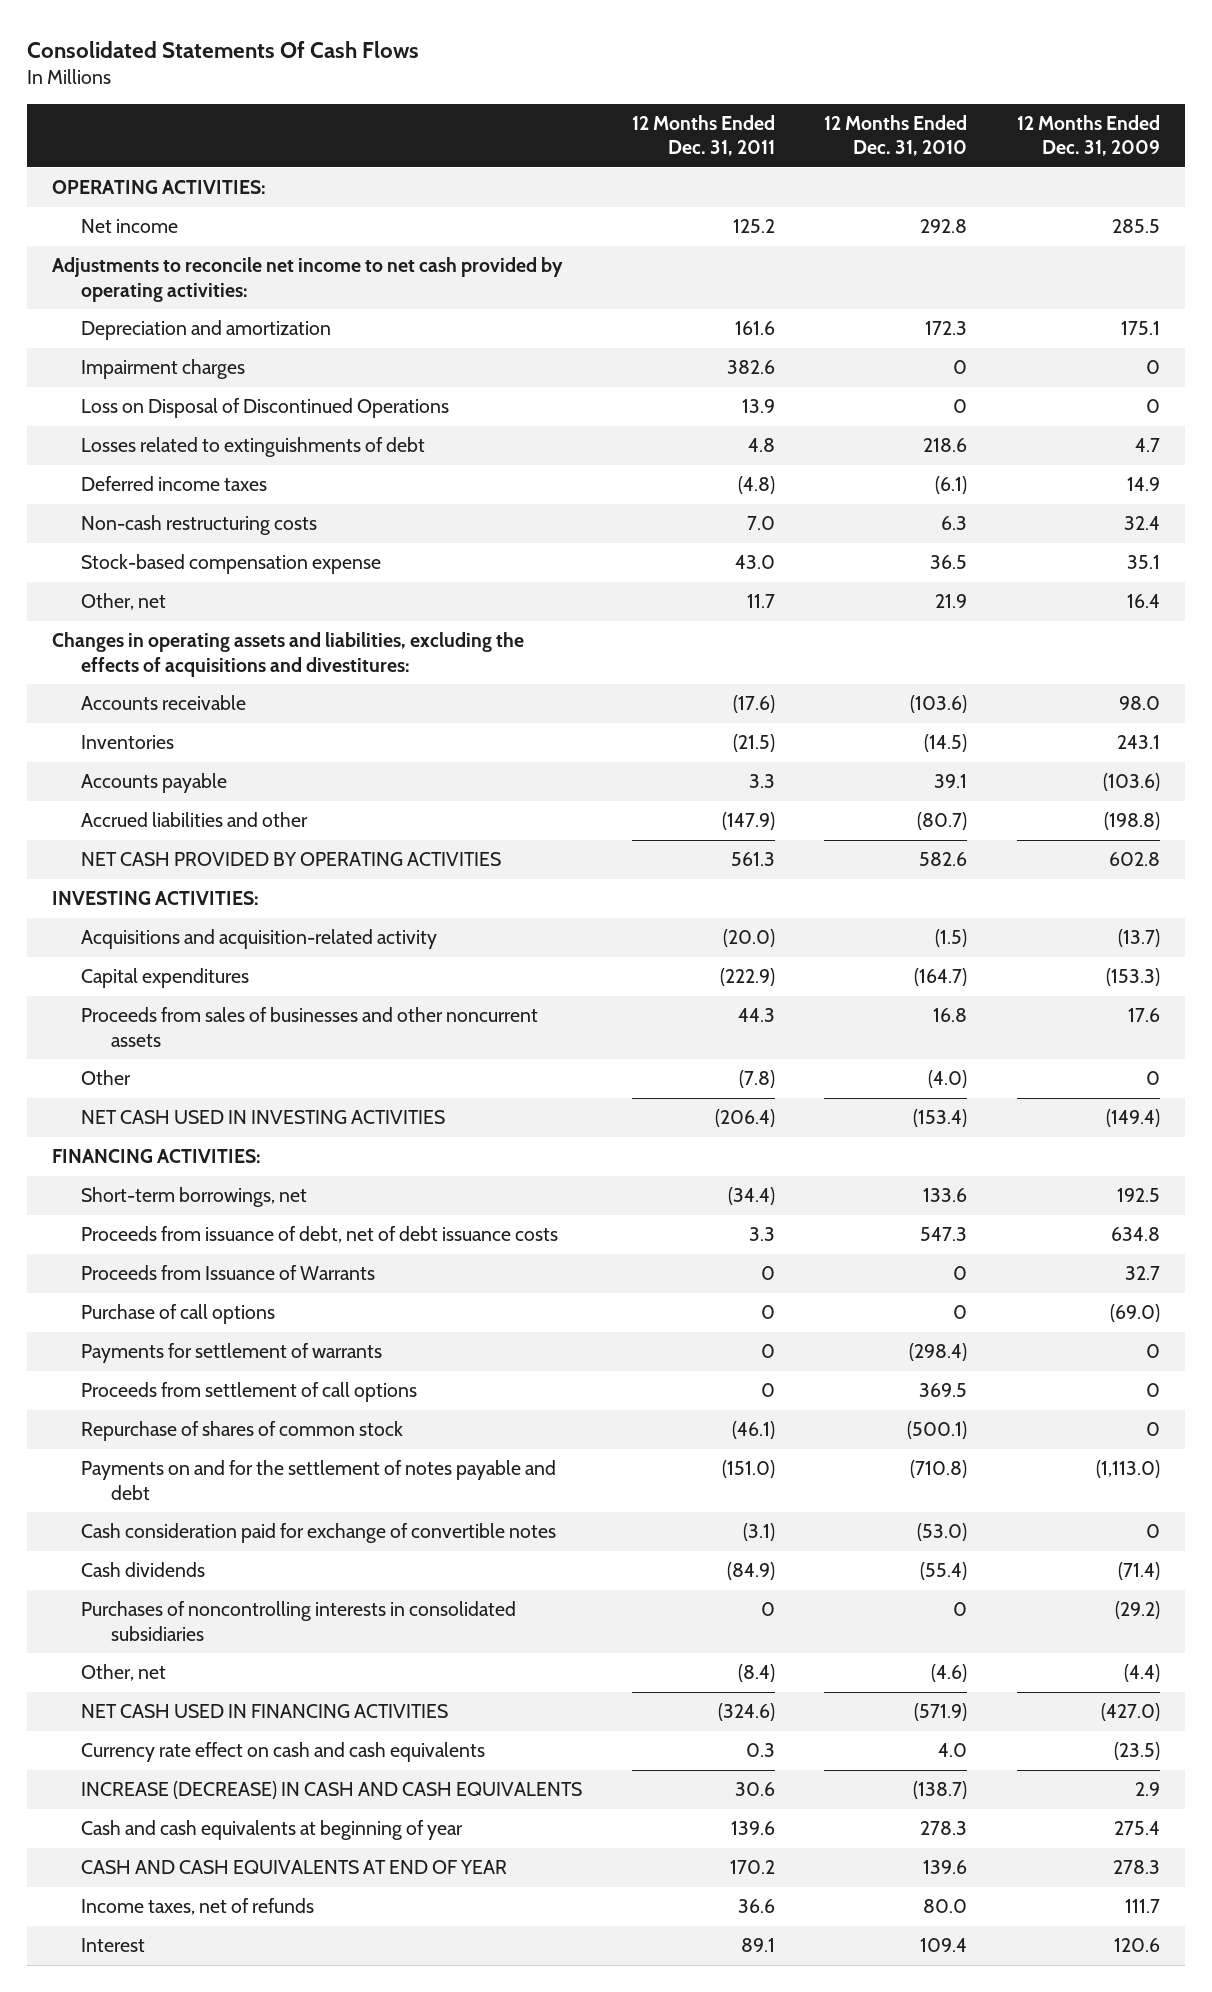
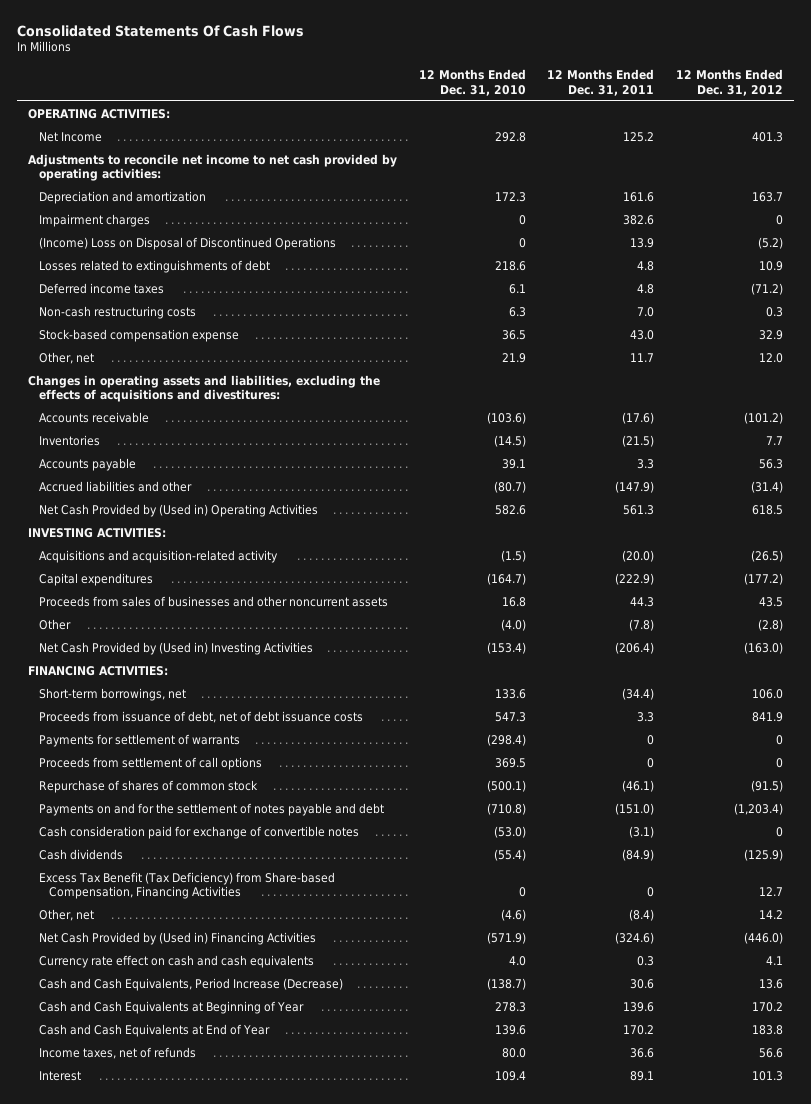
[1016,114,1160,157] 12 Months Ended Dec. 31, 2009 -> none
none -> [675,68,783,96] 12 Months Ended Dec. 31, 2012
[81,219,179,234] Net income -> [38,131,102,142] Net Income
[81,398,450,419] Loss on Disposal of Discontinued Operations -> [38,236,336,250] (Income) Loss on Disposal of Discontinued Operations
[737,476,775,495] (4.8) -> [637,283,655,294] 4.8
[935,476,968,495] (6.1) -> [508,283,526,294] 6.1
[81,852,502,867] NET CASH PROVIDED BY OPERATING ACTIVITIES -> [38,503,318,517] Net Cash Provided by (Used in) Operating Activities
[81,1110,446,1125] NET CASH USED IN INVESTING ACTIVITIES -> [38,641,313,655] Net Cash Provided by (Used in) Investing Activities
[81,1265,376,1281] Proceeds from Issuance of Warrants -> none
[81,1304,276,1325] Purchase of call options -> none
[81,1601,517,1641] Purchases of noncontrolling interests in consolidated subsidiaries -> none
none -> [38,871,335,900] Excess Tax Benefit (Tax Deficiency) from Share-based Compensation, Financing Activities
[81,1704,449,1719] NET CASH USED IN FINANCING ACTIVITIES -> [38,931,316,945] Net Cash Provided by (Used in) Financing Activities
[81,1781,583,1800] INCREASE (DECREASE) IN CASH AND CASH EQUIVALENTS -> [38,977,343,991] Cash and Cash Equivalents, Period Increase (Decrease)
[81,1820,464,1841] Cash and cash equivalents at beginning of year -> [38,1000,304,1014] Cash and Cash Equivalents at Beginning of Year
[81,1860,508,1875] CASH AND CASH EQUIVALENTS AT END OF YEAR -> [38,1023,270,1037] Cash and Cash Equivalents at End of Year

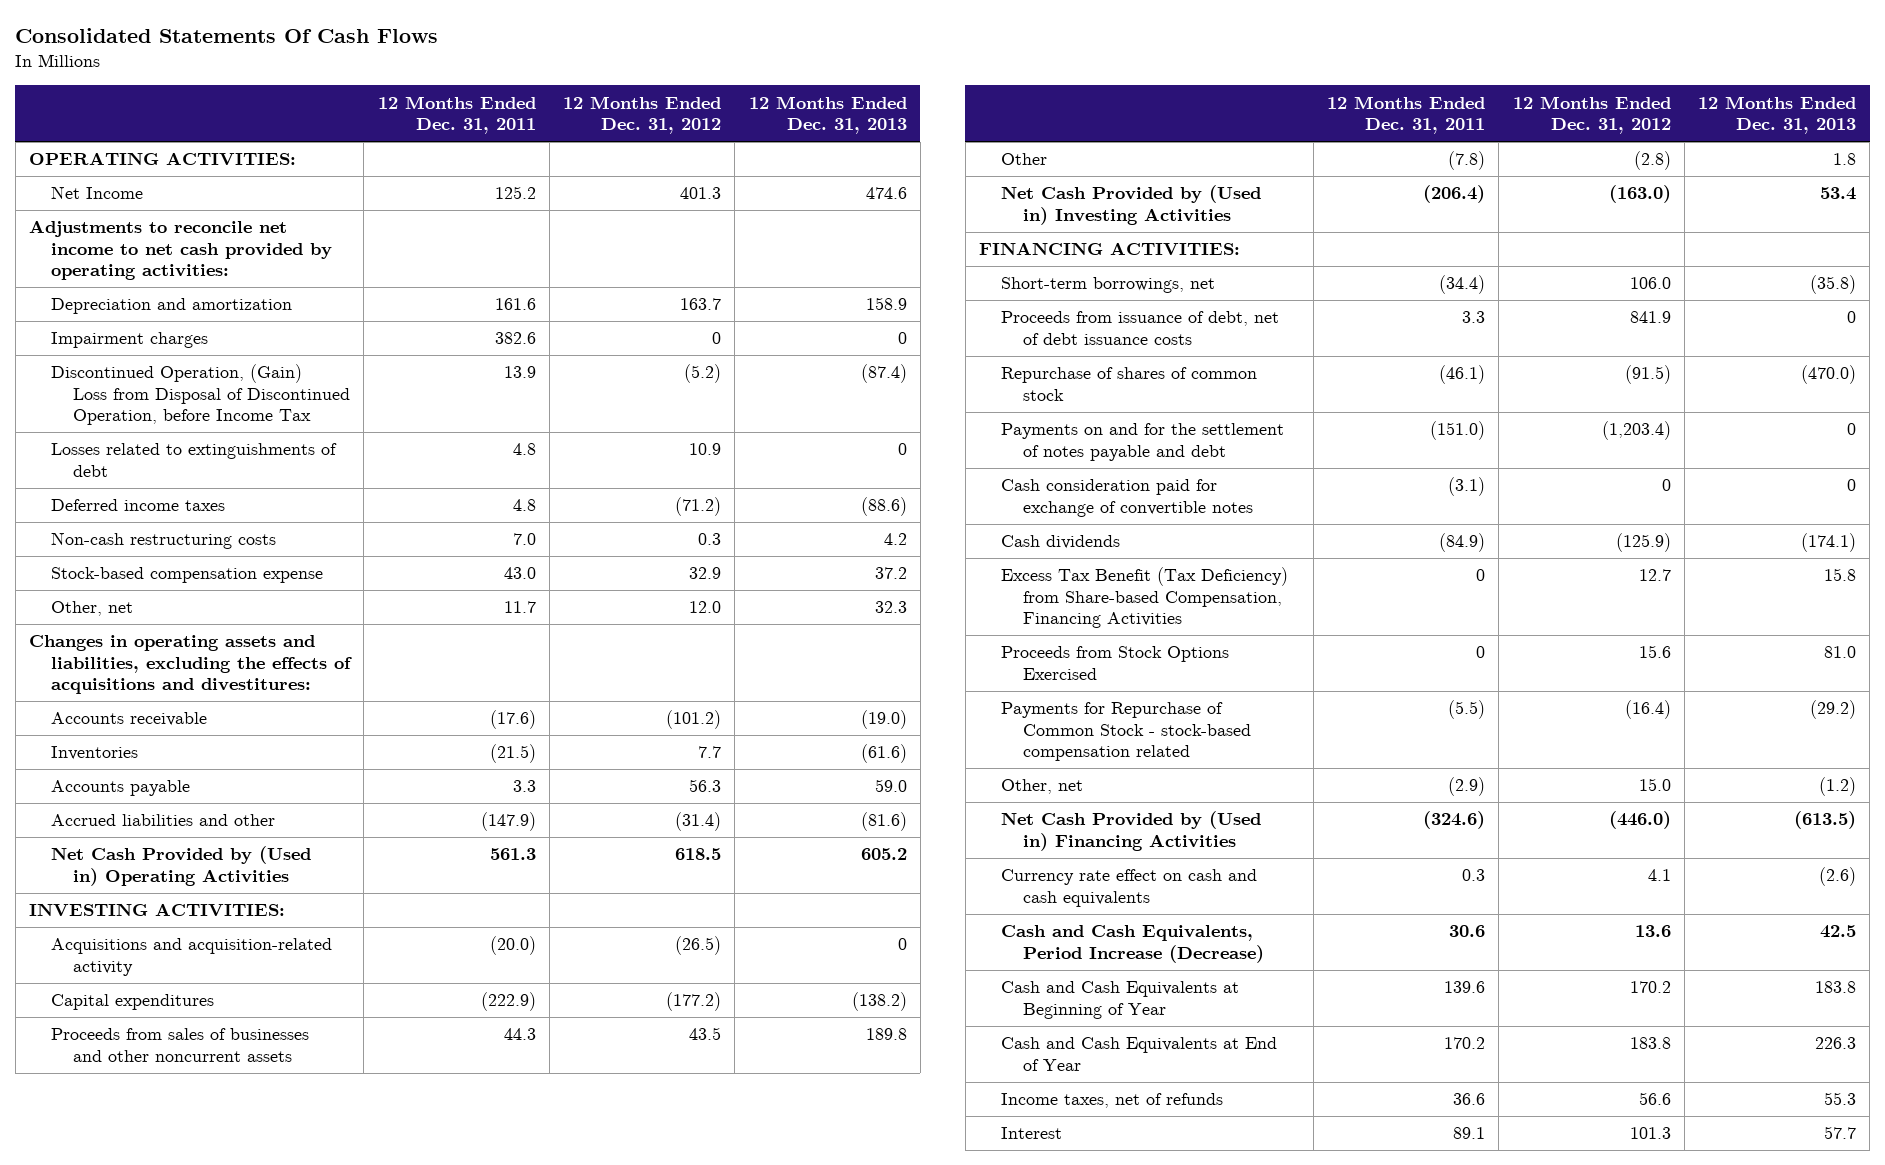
[418,68,526,96] 12 Months Ended Dec. 31, 2010 -> none
none -> [748,95,907,135] 12 Months Ended Dec. 31, 2013
[38,236,336,250] (Income) Loss on Disposal of Discontinued Operations -> [51,364,351,426] Discontinued Operation, (Gain) Loss from Disposal of Discontinued Operation, before Income Tax
[38,733,240,747] Payments for settlement of warrants -> none
[38,756,262,770] Proceeds from settlement of call options -> none
none -> [1000,646,1229,680] Proceeds from Stock Options Exercised
none -> [1000,702,1251,762] Payments for Repurchase of Common Stock - stock-based compensation related
[629,908,655,921] (8.4) -> [1448,777,1486,797] (2.9)
[758,909,783,919] 14.2 -> [1638,778,1671,792] 15.0

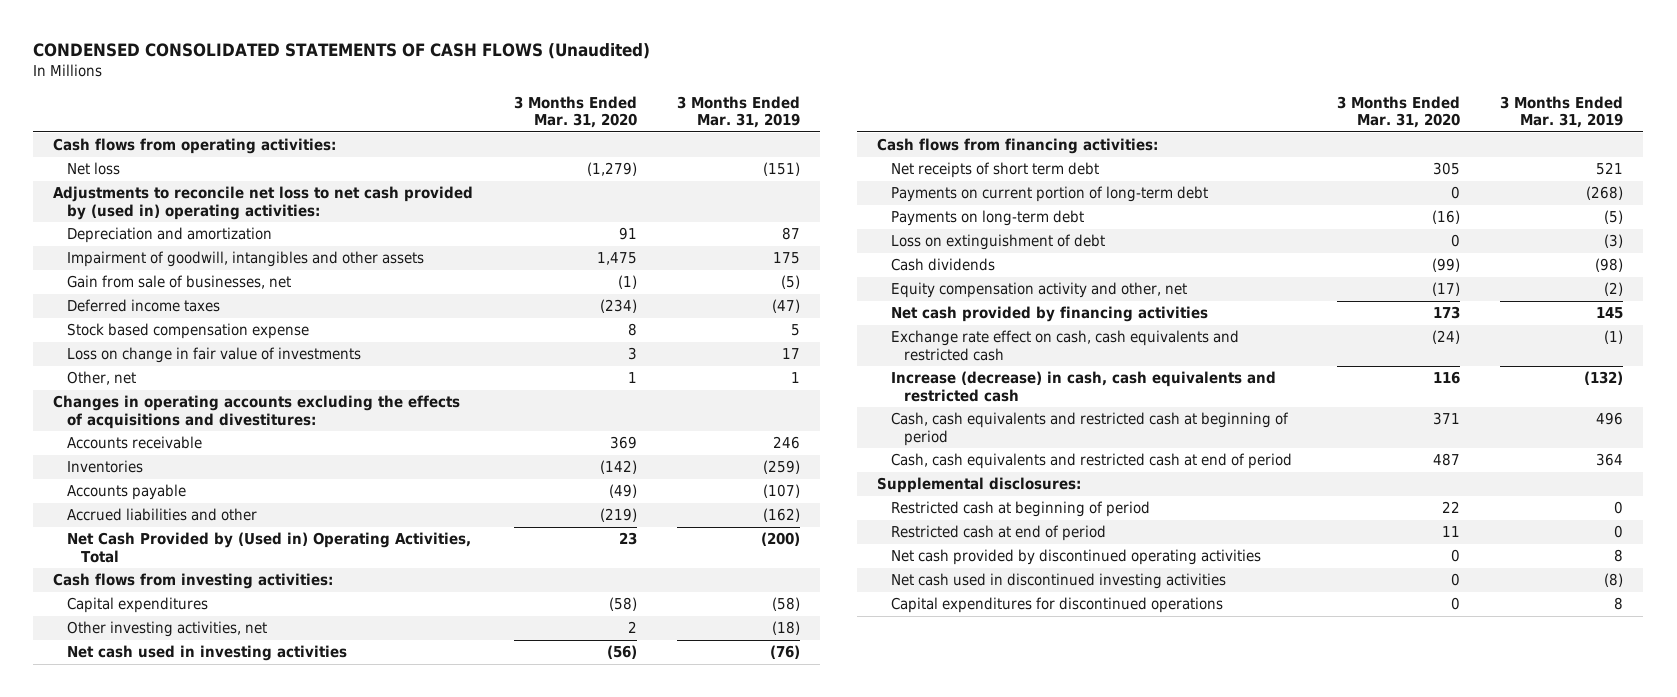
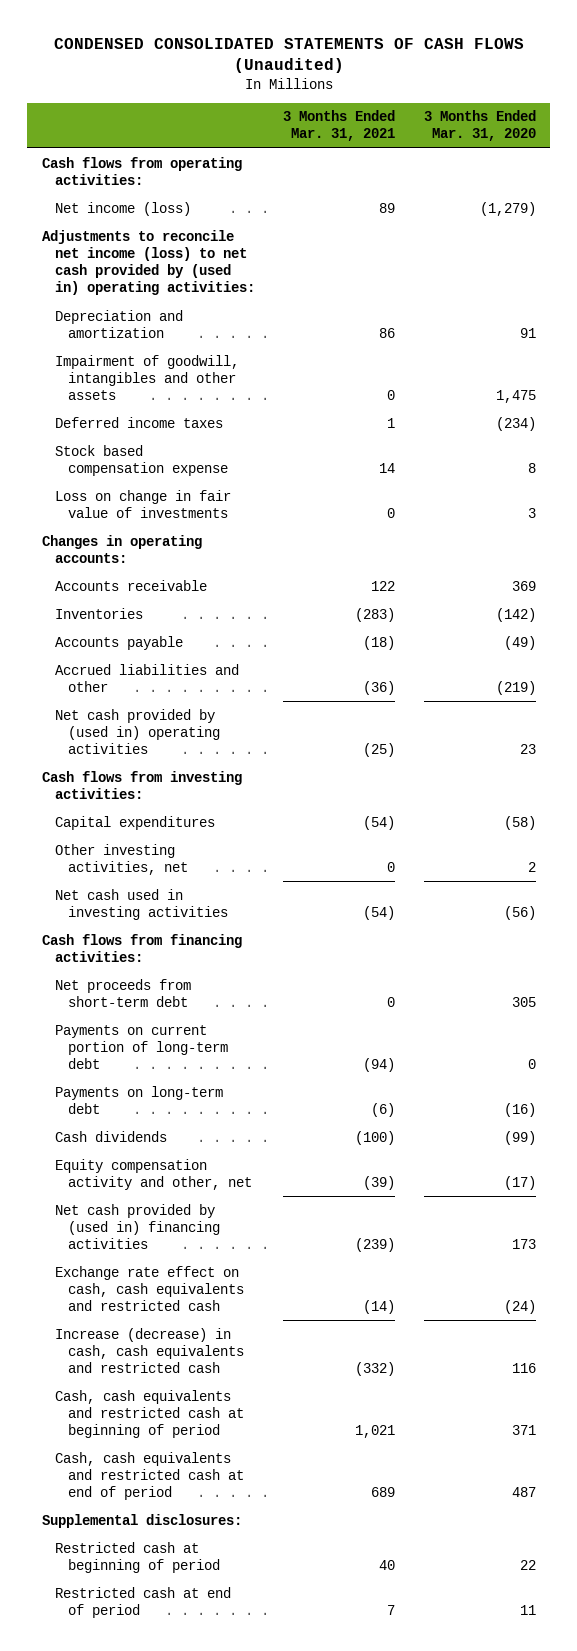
[676,95,800,129] 3 Months Ended Mar. 31, 2019 -> none
none -> [283,110,396,142] 3 Months Ended Mar. 31, 2021
[67,162,121,176] Net loss -> [54,201,191,216] Net income (loss)
[53,186,474,220] Adjustments to reconcile net loss to net cash provided by (used in) operating activities: -> [41,229,255,296] Adjustments to reconcile net income (loss) to net cash provided by (used in) operating activities:
[67,275,292,290] Gain from sale of businesses, net -> none
[67,371,137,386] Other, net -> none
[53,395,461,429] Changes in operating accounts excluding the effects of acquisitions and divestitures: -> [41,534,202,563] Changes in operating accounts:
[67,532,472,563] Net Cash Provided by (Used in) Operating Activities, Total -> [54,708,221,754] Net cash provided by (used in) operating activities
[890,162,1099,179] Net receipts of short term debt -> [54,978,191,1007] Net proceeds from short-term debt
[890,234,1105,251] Loss on extinguishment of debt -> none
[890,306,1208,323] Net cash provided by financing activities -> [54,1203,221,1249] Net cash provided by (used in) financing activities
[890,549,1261,566] Net cash provided by discontinued operating activities -> none
[890,573,1226,590] Net cash used in discontinued investing activities -> none
[890,597,1223,614] Capital expenditures for discontinued operations -> none

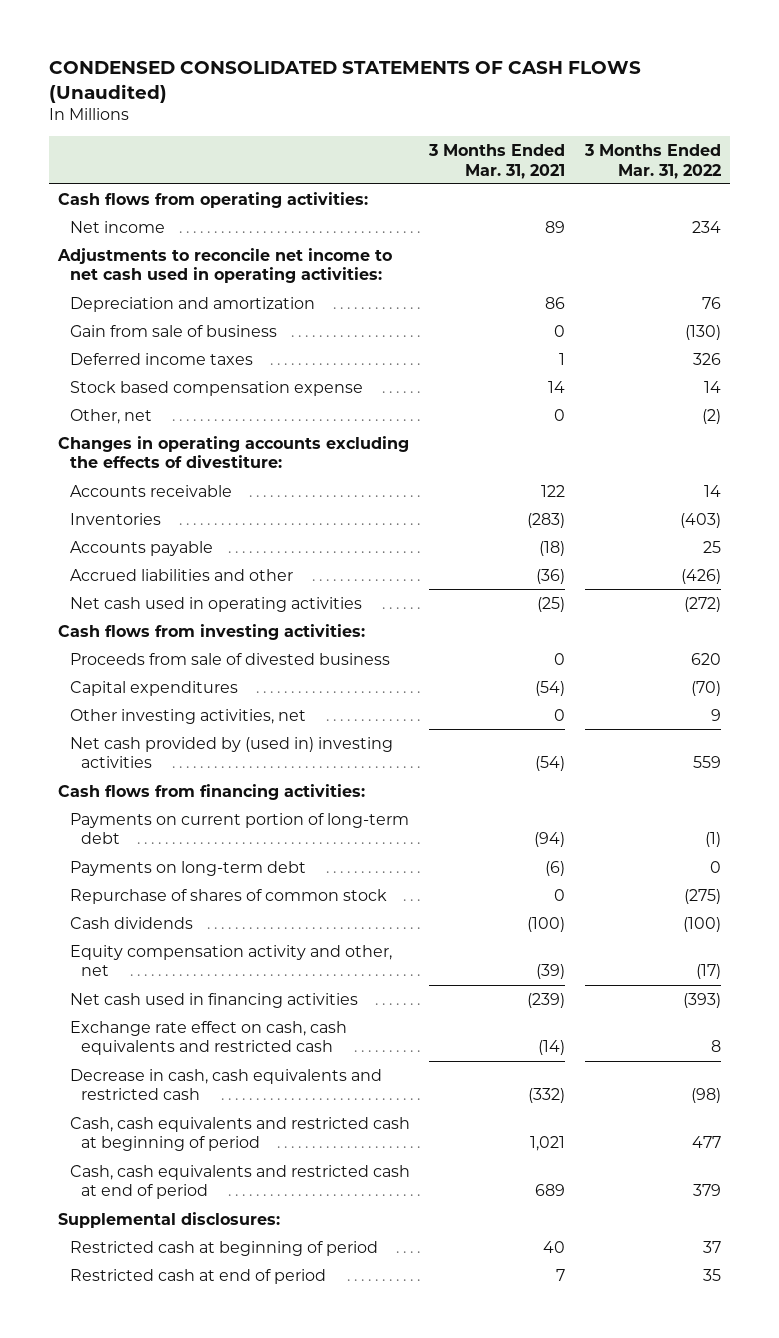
[423,110,536,142] 3 Months Ended Mar. 31, 2020 -> none
none -> [583,143,721,179] 3 Months Ended Mar. 31, 2022
[54,201,191,216] Net income (loss) -> [69,220,165,233] Net income
[41,229,255,296] Adjustments to reconcile net income (loss) to net cash provided by (used in) operating activities: -> [57,247,393,284] Adjustments to reconcile net income to net cash used in operating activities:
[54,354,239,400] Impairment of goodwill, intangibles and other assets -> none
none -> [69,324,277,337] Gain from sale of business
[54,489,231,518] Loss on change in fair value of investments -> none
none -> [69,408,152,424] Other, net
[41,534,202,563] Changes in operating accounts: -> [58,435,410,469] Changes in operating accounts excluding the effects of divestiture:
[54,708,221,754] Net cash provided by (used in) operating activities -> [69,596,362,612] Net cash used in operating activities
none -> [69,652,390,665] Proceeds from sale of divested business
[54,888,229,920] Net cash used in investing activities -> [69,736,393,769] Net cash provided by (used in) investing activities
[54,978,191,1007] Net proceeds from short-term debt -> none
none -> [69,888,387,904] Repurchase of shares of common stock
[54,1203,221,1249] Net cash provided by (used in) financing activities -> [69,992,358,1008] Net cash used in financing activities
[54,1327,245,1373] Increase (decrease) in cash, cash equivalents and restricted cash -> [69,1068,382,1101] Decrease in cash, cash equivalents and restricted cash

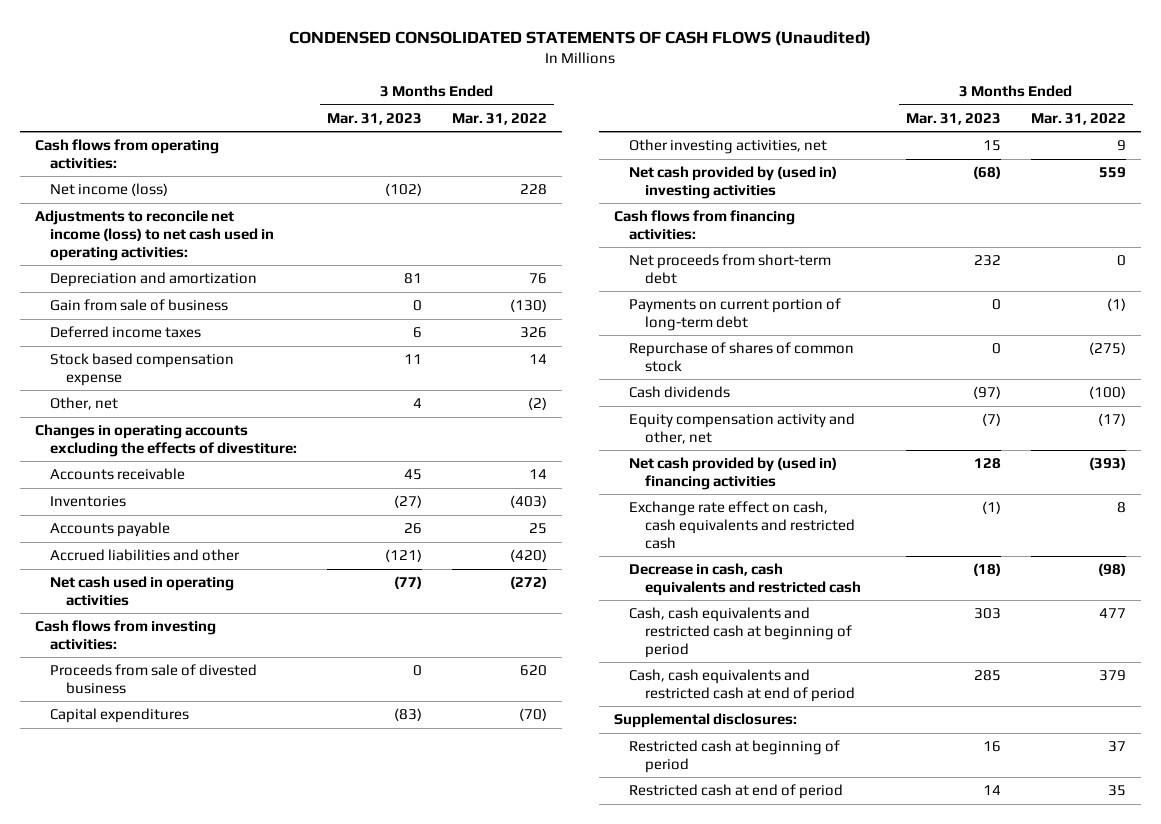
[428,143,566,179] 3 Months Ended Mar. 31, 2021 -> none
none -> [327,112,423,125] Mar. 31, 2023
[69,220,165,233] Net income -> [50,183,169,197] Net income (loss)
[691,220,721,233] 234 -> [519,184,547,196] 228
[57,247,393,284] Adjustments to reconcile net income to net cash used in operating activities: -> [35,210,275,261] Adjustments to reconcile net income (loss) to net cash used in operating activities:
[680,568,721,584] (426) -> [509,549,547,563] (420)
none -> [629,254,832,284] Net proceeds from short-term debt
[69,860,306,876] Payments on long-term debt -> none
[69,992,358,1008] Net cash used in financing activities -> [629,457,838,490] Net cash provided by (used in) financing activities

